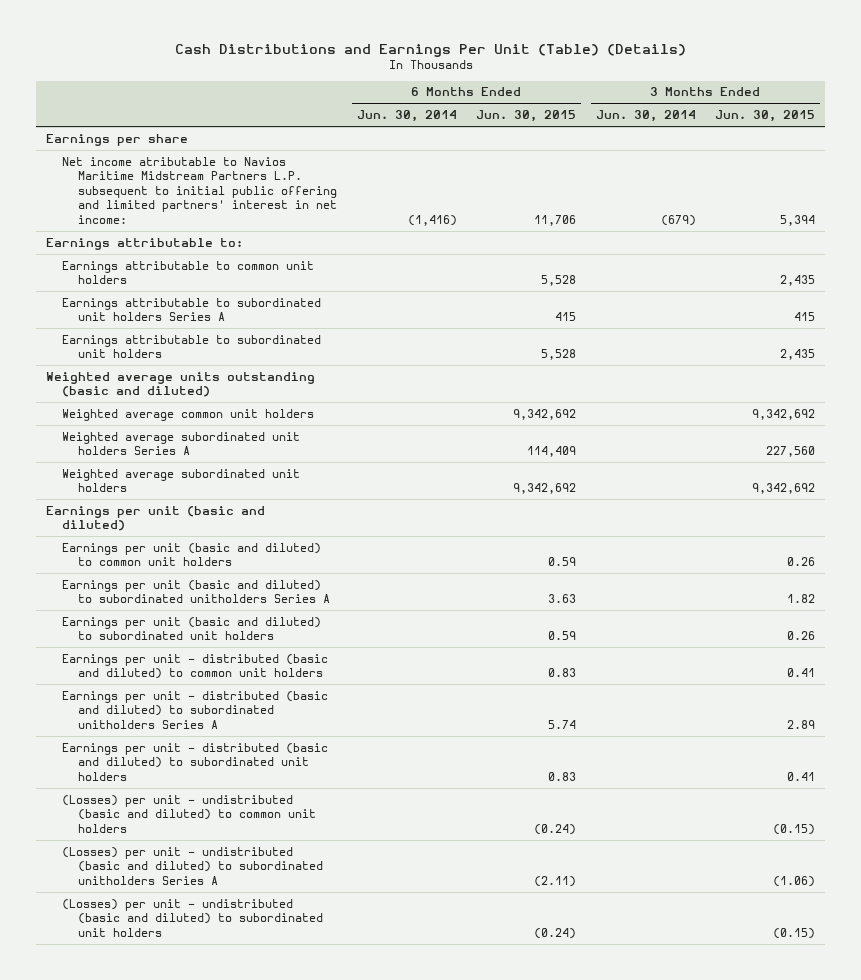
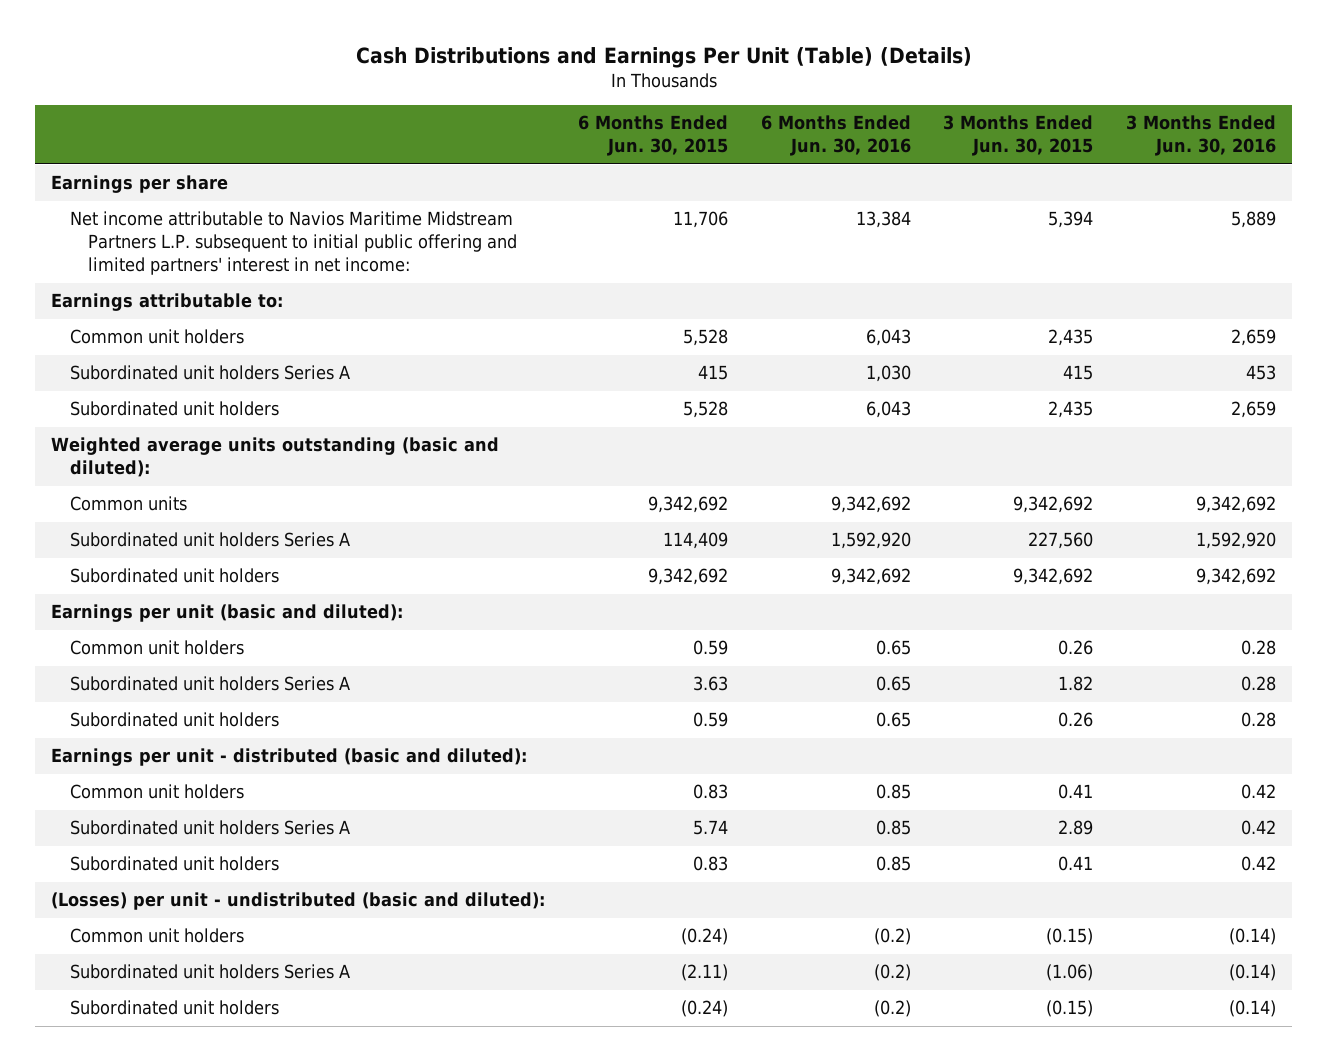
[356,110,457,123] Jun. 30, 2014 -> none
[595,110,696,123] Jun. 30, 2014 -> none
none -> [760,115,911,157] 6 Months Ended Jun. 30, 2016
none -> [1126,115,1277,157] 3 Months Ended Jun. 30, 2016
[62,156,338,224] Net income atributable to Navios Maritime Midstream Partners L.P. subsequent to initial public offering and limited partners' interest in net income: -> [69,211,517,276] Net income attributable to Navios Maritime Midstream Partners L.P. subsequent to initial public offering and limited partners' interest in net income:
[62,260,315,285] Earnings attributable to common unit holders -> [69,329,244,345] Common unit holders
[62,297,322,322] Earnings attributable to subordinated unit holders Series A -> [69,365,350,381] Subordinated unit holders Series A
[62,334,322,359] Earnings attributable to subordinated unit holders -> [69,401,279,417] Subordinated unit holders
[46,371,316,398] Weighted average units outstanding (basic and diluted) -> [51,437,500,478] Weighted average units outstanding (basic and diluted):
[62,408,315,421] Weighted average common unit holders -> [69,496,187,512] Common units
[62,431,301,456] Weighted average subordinated unit holders Series A -> [69,532,350,548] Subordinated unit holders Series A
[62,468,301,493] Weighted average subordinated unit holders -> [69,568,279,584] Subordinated unit holders
[46,505,266,532] Earnings per unit (basic and diluted) -> [51,604,404,623] Earnings per unit (basic and diluted):
[62,542,322,567] Earnings per unit (basic and diluted) to common unit holders -> [69,640,244,656] Common unit holders
[62,579,331,604] Earnings per unit (basic and diluted) to subordinated unitholders Series A -> [69,676,350,692] Subordinated unit holders Series A
[62,616,322,641] Earnings per unit (basic and diluted) to subordinated unit holders -> [69,712,279,728] Subordinated unit holders
none -> [51,748,528,767] Earnings per unit - distributed (basic and diluted):
[62,653,329,680] Earnings per unit - distributed (basic and diluted) to common unit holders -> [69,784,244,800] Common unit holders
[62,690,329,729] Earnings per unit - distributed (basic and diluted) to subordinated unitholders Series A -> [69,820,350,836] Subordinated unit holders Series A
[62,742,329,781] Earnings per unit - distributed (basic and diluted) to subordinated unit holders -> [69,856,279,872] Subordinated unit holders
none -> [51,892,546,911] (Losses) per unit - undistributed (basic and diluted):
[62,794,317,833] (Losses) per unit - undistributed (basic and diluted) to common unit holders -> [69,928,244,944] Common unit holders
[62,846,324,885] (Losses) per unit - undistributed (basic and diluted) to subordinated unitholders Series A -> [69,964,350,980] Subordinated unit holders Series A
[62,898,324,937] (Losses) per unit - undistributed (basic and diluted) to subordinated unit holders -> [69,1000,279,1016] Subordinated unit holders

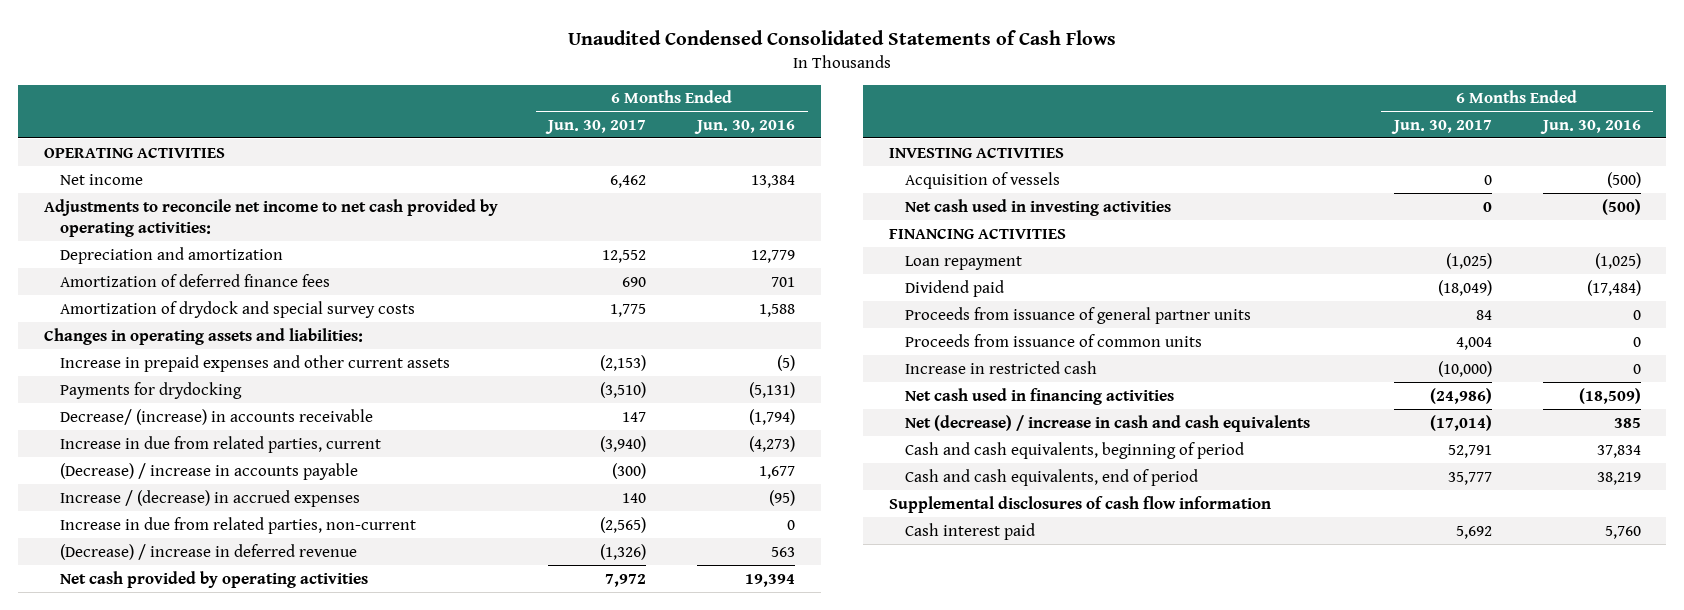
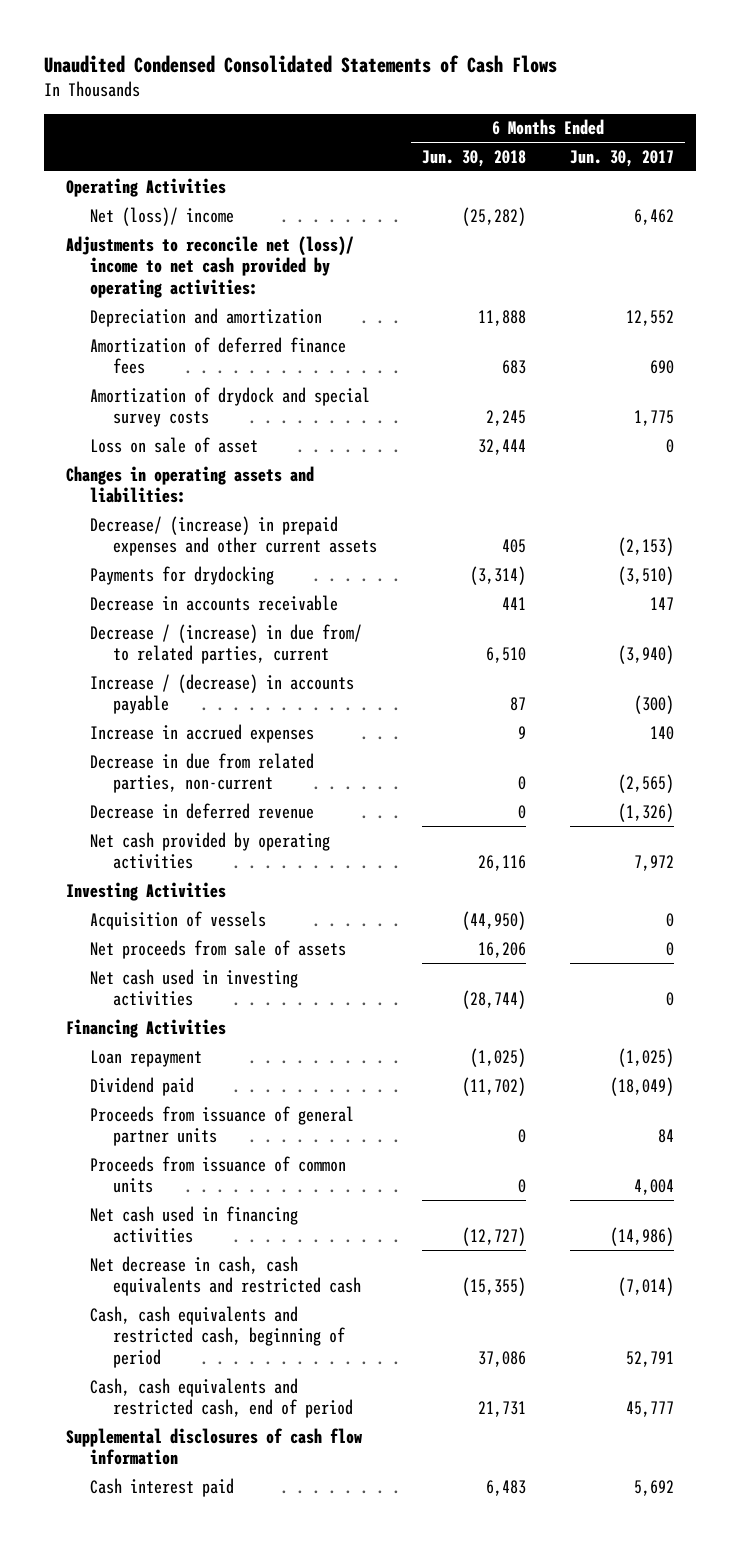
[694,119,796,134] Jun. 30, 2016 -> none
none -> [421,149,526,167] Jun. 30, 2018
[43,146,225,158] OPERATING ACTIVITIES -> [66,177,227,197] Operating Activities
[59,173,143,185] Net income -> [89,206,234,226] Net (loss)/ income
[43,198,498,237] Adjustments to reconcile net income to net cash provided by operating activities: -> [66,235,355,298] Adjustments to reconcile net (loss)/ income to net cash provided by operating activities:
none -> [89,436,258,453] Loss on sale of asset
[59,354,450,372] Increase in prepaid expenses and other current assets -> [89,515,378,557] Decrease/ (increase) in prepaid expenses and other current assets
[59,408,373,425] Decrease/ (increase) in accounts receivable -> [89,594,338,611] Decrease in accounts receivable
[59,435,381,453] Increase in due from related parties, current -> [89,623,362,665] Decrease / (increase) in due from/ to related parties, current
[59,462,358,480] (Decrease) / increase in accounts payable -> [89,673,354,715] Increase / (decrease) in accounts payable
[59,489,360,507] Increase / (decrease) in accrued expenses -> [89,723,314,743] Increase in accrued expenses
[59,516,416,534] Increase in due from related parties, non-current -> [89,752,314,794] Decrease in due from related parties, non-current
[59,543,357,560] (Decrease) / increase in deferred revenue -> [89,802,314,819] Decrease in deferred revenue
[888,146,1064,158] INVESTING ACTIVITIES -> [66,881,227,901] Investing Activities
none -> [89,939,346,959] Net proceeds from sale of assets
[888,227,1066,239] FINANCING ACTIVITIES -> [66,1018,227,1038] Financing Activities
[905,360,1098,374] Increase in restricted cash -> none
[1429,387,1492,404] (24,986) -> [610,1227,675,1247] (14,986)
[905,414,1311,432] Net (decrease) / increase in cash and cash equivalents -> [89,1255,362,1297] Net decrease in cash, cash equivalents and restricted cash
[1429,414,1492,431] (17,014) -> [618,1277,675,1297] (7,014)
[905,441,1245,459] Cash and cash equivalents, beginning of period -> [89,1305,346,1368] Cash, cash equivalents and restricted cash, beginning of period
[905,468,1199,486] Cash and cash equivalents, end of period -> [89,1377,354,1419] Cash, cash equivalents and restricted cash, end of period
[1447,471,1492,485] 35,777 -> [626,1401,675,1418] 45,777

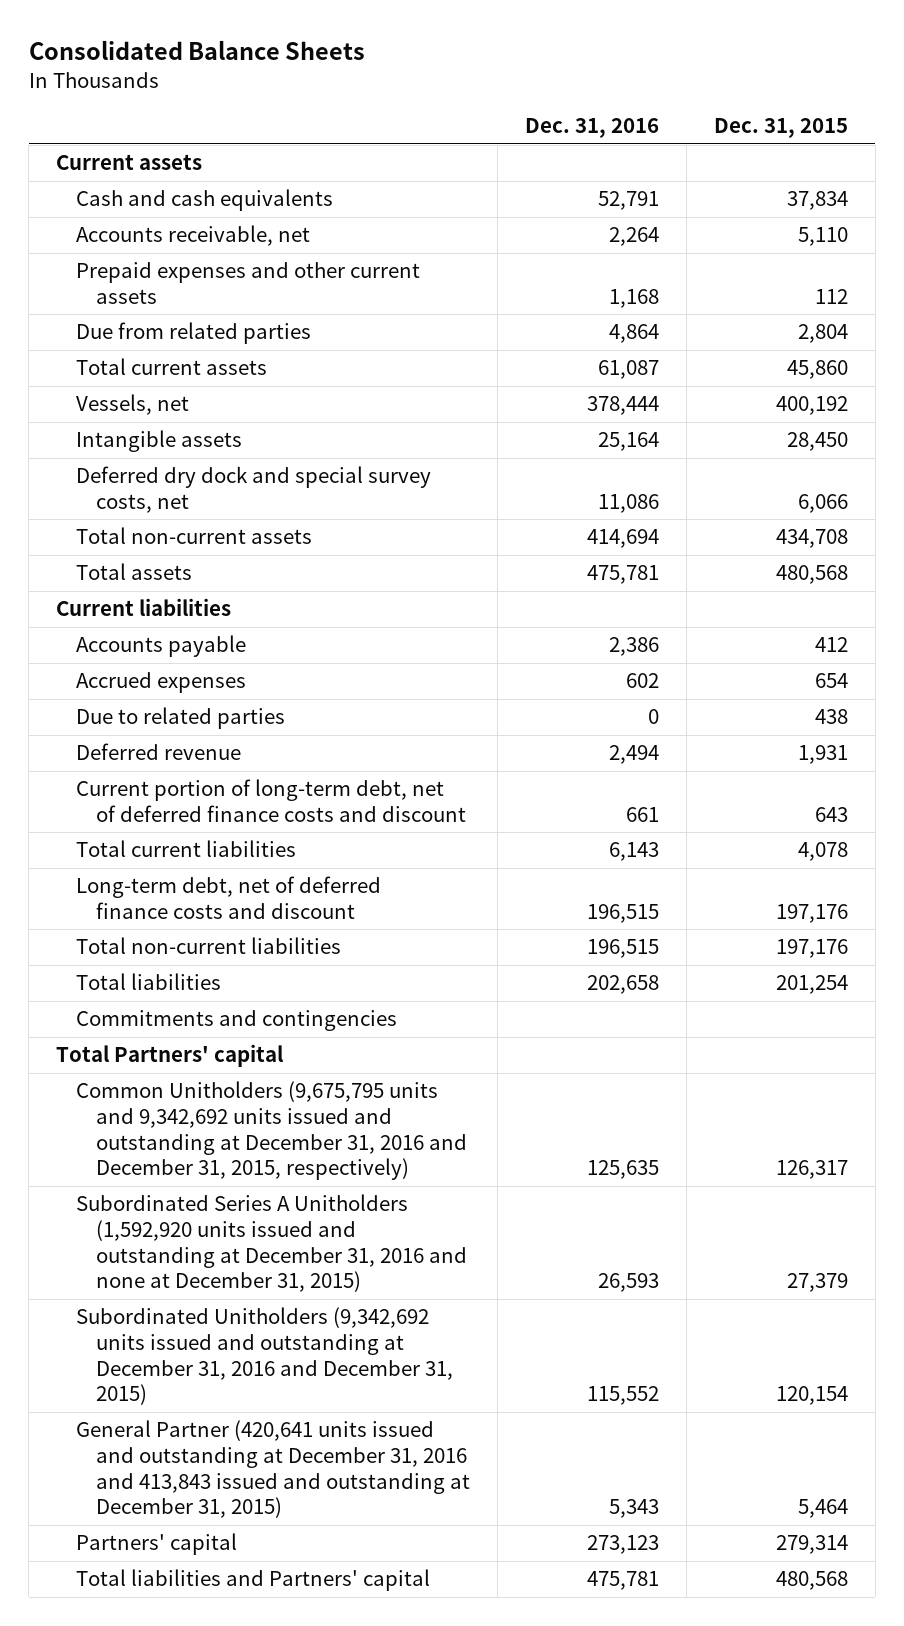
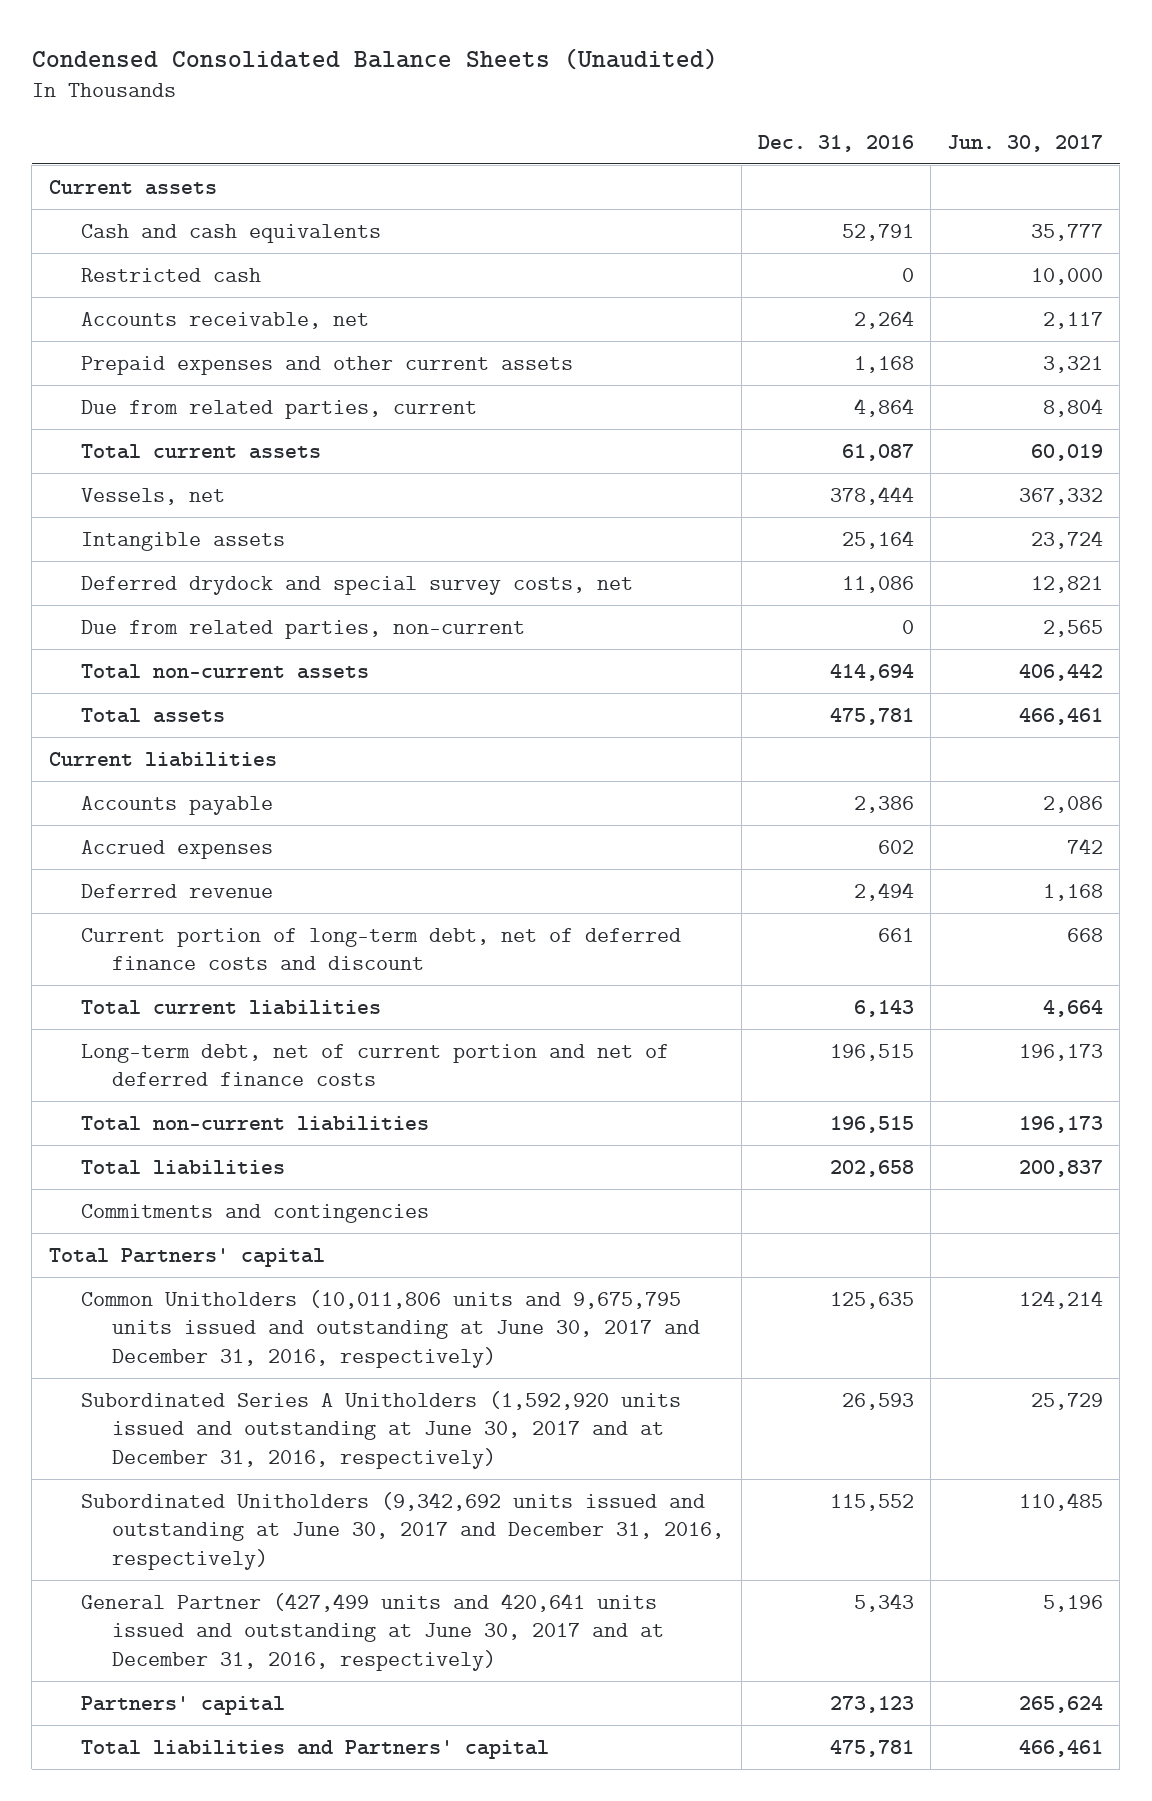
[28,40,365,61] Consolidated Balance Sheets -> [31,47,718,70] Condensed Consolidated Balance Sheets (Unaudited)
[713,118,848,139] Dec. 31, 2015 -> none
none -> [947,134,1104,152] Jun. 30, 2017
none -> [80,267,261,282] Restricted cash
[76,322,312,345] Due from related parties -> [80,399,477,419] Due from related parties, current
[76,466,432,513] Deferred dry dock and special survey costs, net -> [80,575,633,595] Deferred drydock and special survey costs, net
none -> [80,619,525,639] Due from related parties, non-current
[76,707,286,730] Due to related parties -> none
[76,876,382,919] Long-term debt, net of deferred finance costs and discount -> [80,1043,669,1087] Long-term debt, net of current portion and net of deferred finance costs
[76,1081,468,1181] Common Unitholders (9,675,795 units and 9,342,692 units issued and outstanding at December 31, 2016 and December 31, 2015, respectively) -> [80,1289,701,1368] Common Unitholders (10,011,806 units and 9,675,795 units issued and outstanding at June 30, 2017 and December 31, 2016, respectively)
[76,1194,468,1293] Subordinated Series A Unitholders (1,592,920 units issued and outstanding at December 31, 2016 and none at December 31, 2015) -> [80,1390,681,1469] Subordinated Series A Unitholders (1,592,920 units issued and outstanding at June 30, 2017 and at December 31, 2016, respectively)
[76,1307,454,1406] Subordinated Unitholders (9,342,692 units issued and outstanding at December 31, 2016 and December 31, 2015) -> [80,1491,725,1570] Subordinated Unitholders (9,342,692 units issued and outstanding at June 30, 2017 and December 31, 2016, respectively)
[76,1420,471,1519] General Partner (420,641 units issued and outstanding at December 31, 2016 and 413,843 issued and outstanding at December 31, 2015) -> [80,1592,665,1671] General Partner (427,499 units and 420,641 units issued and outstanding at June 30, 2017 and at December 31, 2016, respectively)

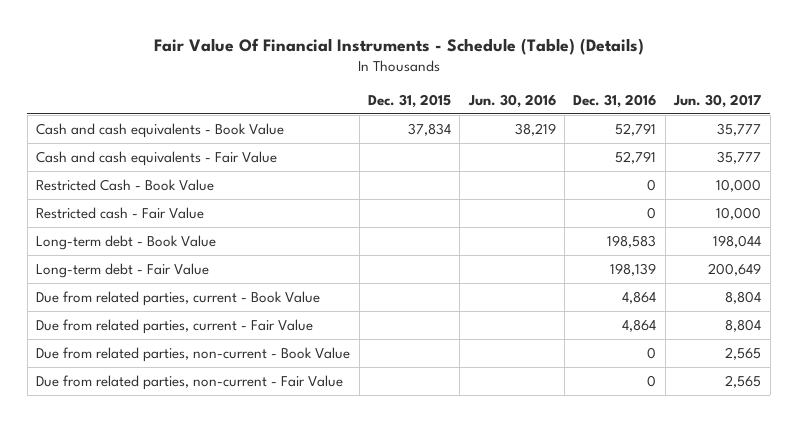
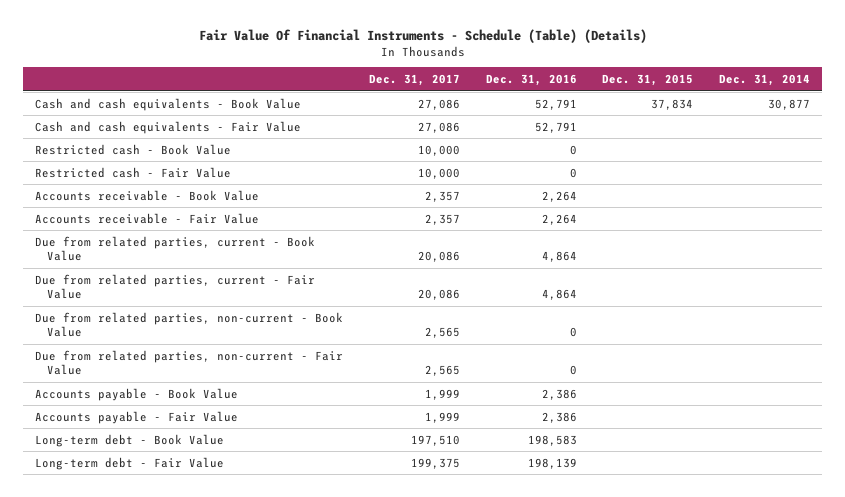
[467,93,556,108] Jun. 30, 2016 -> none
[673,93,762,108] Jun. 30, 2017 -> none
none -> [369,73,461,86] Dec. 31, 2017
none -> [718,73,810,86] Dec. 31, 2014
[36,178,215,191] Restricted Cash - Book Value -> [35,143,232,155] Restricted cash - Book Value
none -> [35,189,260,201] Accounts receivable - Book Value
none -> [35,212,260,224] Accounts receivable - Fair Value
none -> [35,387,239,401] Accounts payable - Book Value
none -> [35,410,239,424] Accounts payable - Fair Value
[36,234,217,250] Long-term debt - Book Value -> [35,433,225,447] Long-term debt - Book Value
[36,262,210,278] Long-term debt - Fair Value -> [35,456,225,470] Long-term debt - Fair Value

